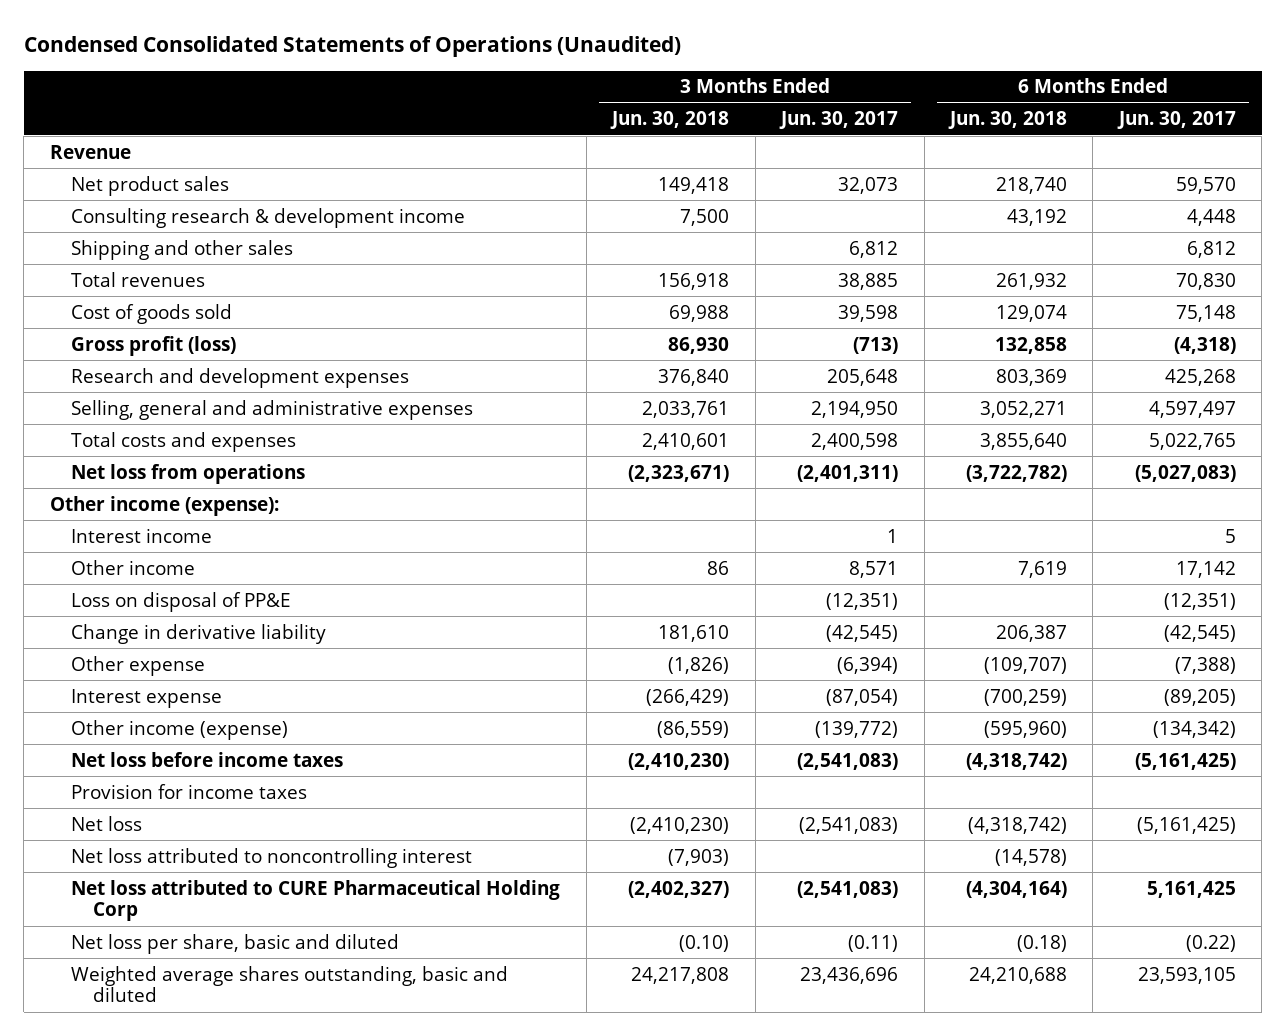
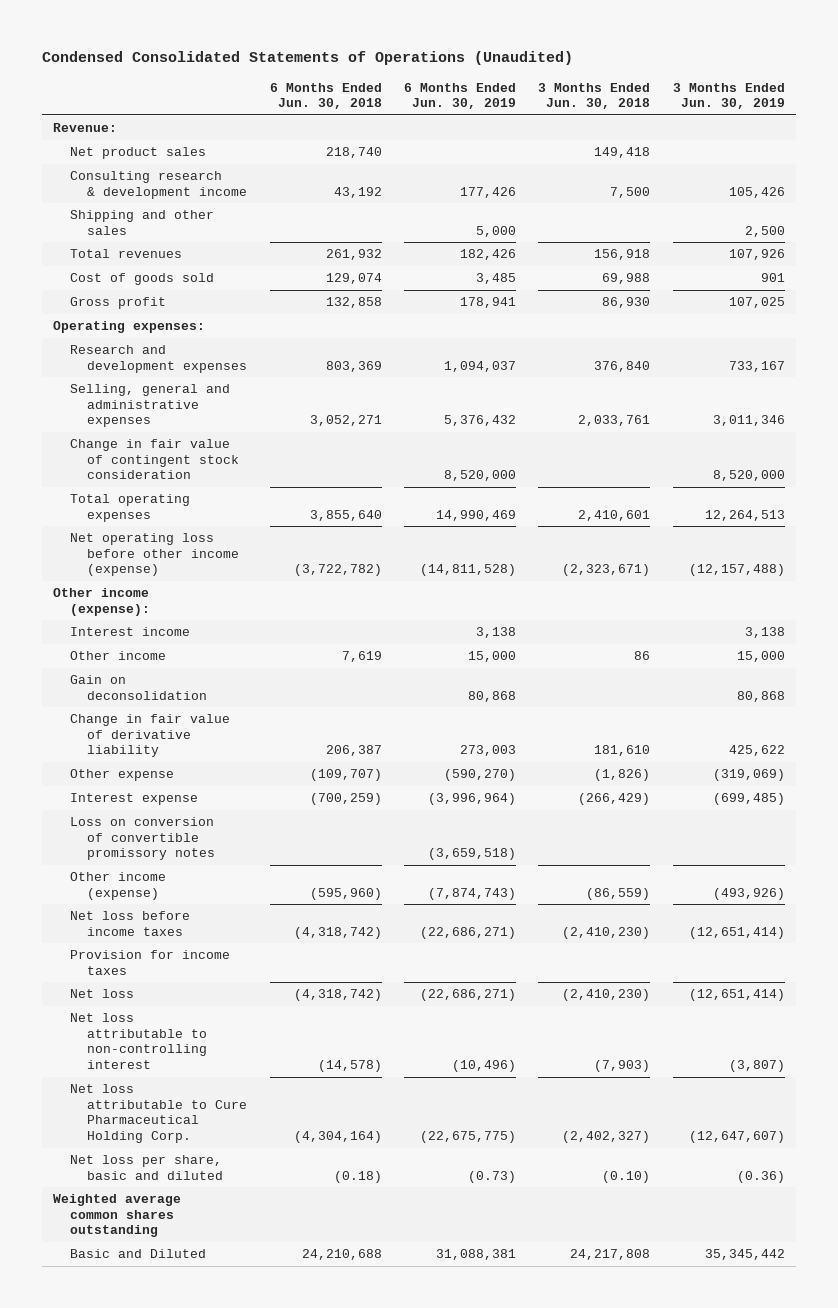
[779,111,899,130] Jun. 30, 2017 -> none
[1116,111,1236,130] Jun. 30, 2017 -> none
none -> [404,82,517,110] 6 Months Ended Jun. 30, 2019
none -> [672,82,785,110] 3 Months Ended Jun. 30, 2019
[49,144,131,159] Revenue -> [53,123,118,133] Revenue:
[71,335,237,356] Gross profit (loss) -> [70,297,167,310] Gross profit
none -> [53,321,206,334] Operating expenses:
none -> [70,439,240,480] Change in fair value of contingent stock consideration
[71,431,297,452] Total costs and expenses -> [70,494,191,522] Total operating expenses
[71,463,306,484] Net loss from operations -> [70,533,240,577] Net operating loss before other income (expense)
[71,591,292,612] Loss on disposal of PP&E -> none
none -> [70,675,208,700] Gain on deconsolidation
[71,623,327,644] Change in derivative liability -> [70,714,231,758] Change in fair value of derivative liability
none -> [70,817,216,861] Loss on conversion of convertible promissory notes
[71,847,473,868] Net loss attributed to noncontrolling interest -> [70,1013,208,1069] Net loss attributable to non-controlling interest
[71,879,561,922] Net loss attributed to CURE Pharmaceutical Holding Corp -> [70,1084,248,1143] Net loss attributable to Cure Pharmaceutical Holding Corp.
none -> [53,1194,182,1238] Weighted average common shares outstanding
[71,965,509,1003] Weighted average shares outstanding, basic and diluted -> [70,1249,207,1259] Basic and Diluted

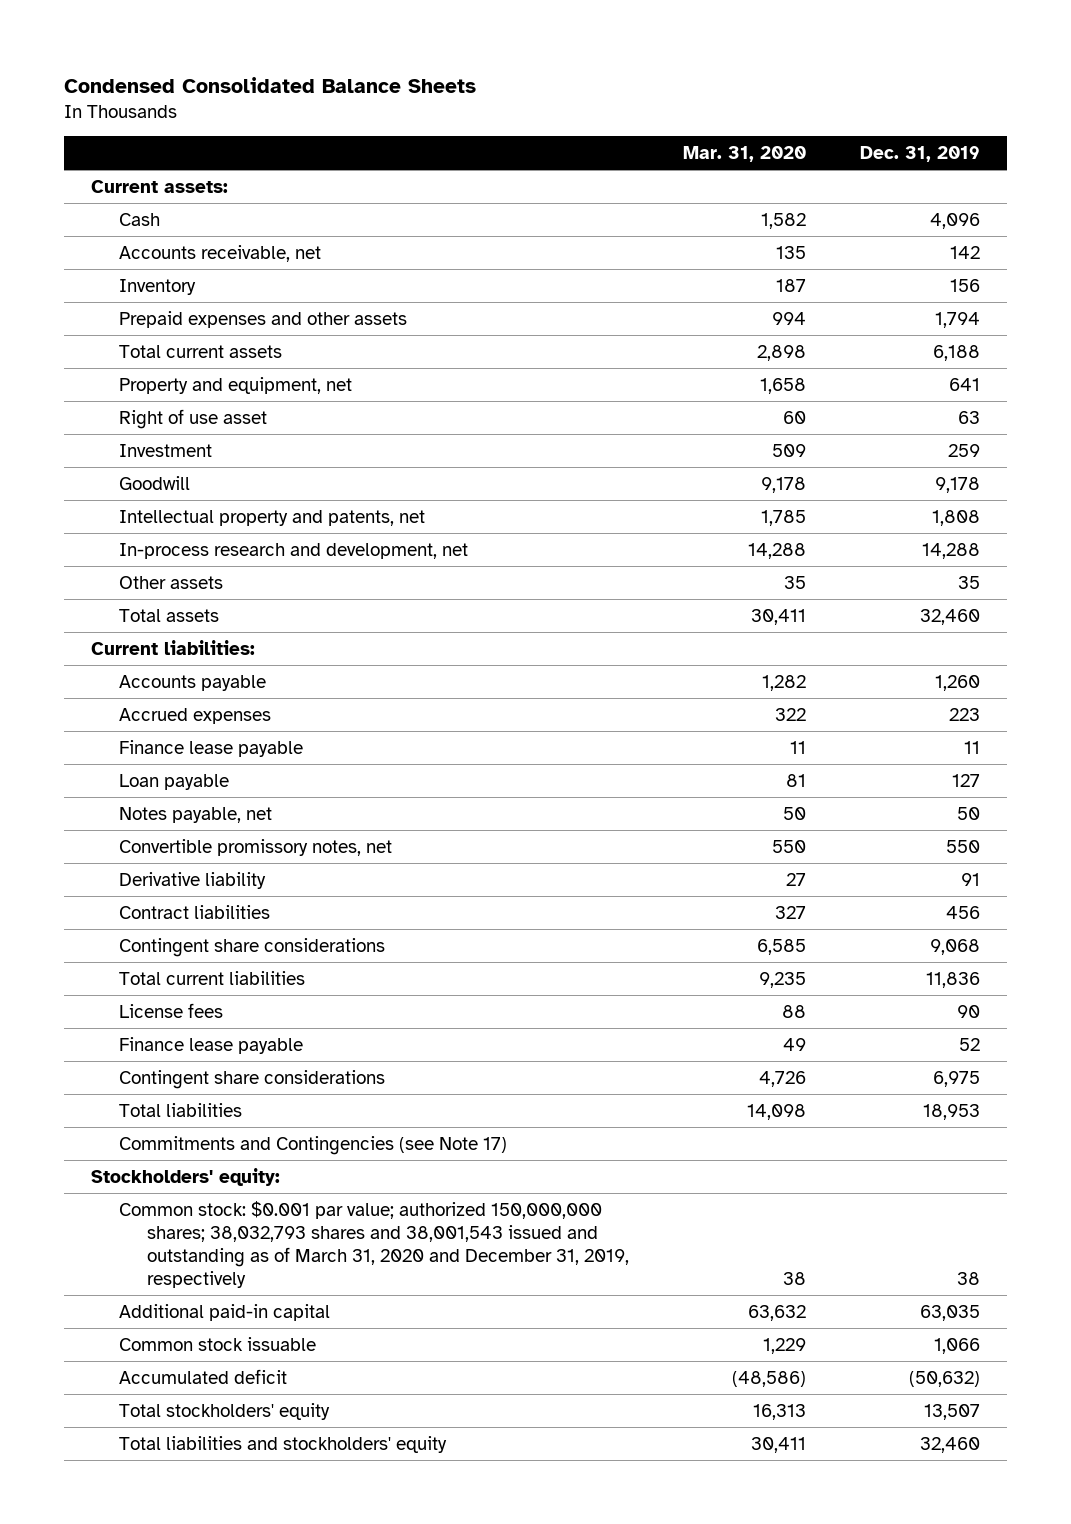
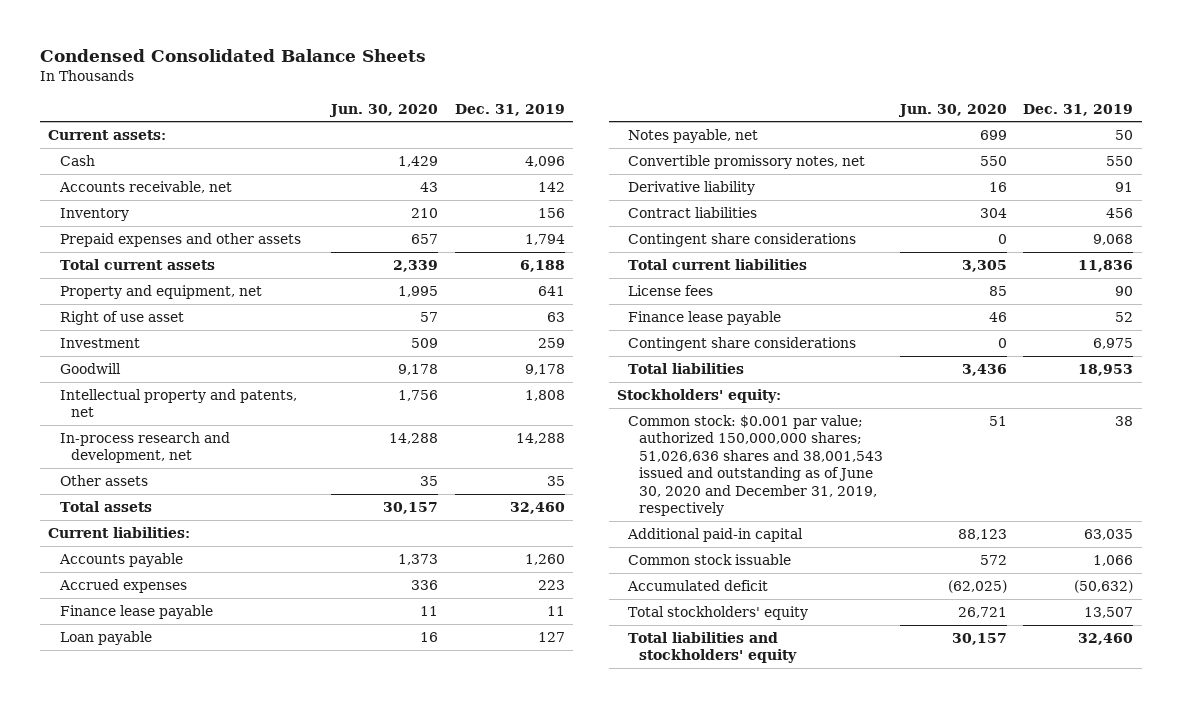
[682,146,806,163] Mar. 31, 2020 -> none
none -> [329,103,439,117] Jun. 30, 2020
[119,1135,508,1155] Commitments and Contingencies (see Note 17) -> none
[119,1200,629,1289] Common stock: $0.001 par value; authorized 150,000,000 shares; 38,032,793 shares and 38,001,543 issued and outstanding as of March 31, 2020 and December 31, 2019, respectively -> [628,415,884,517] Common stock: $0.001 par value; authorized 150,000,000 shares; 51,026,636 shares and 38,001,543 issued and outstanding as of June 30, 2020 and December 31, 2019, respectively

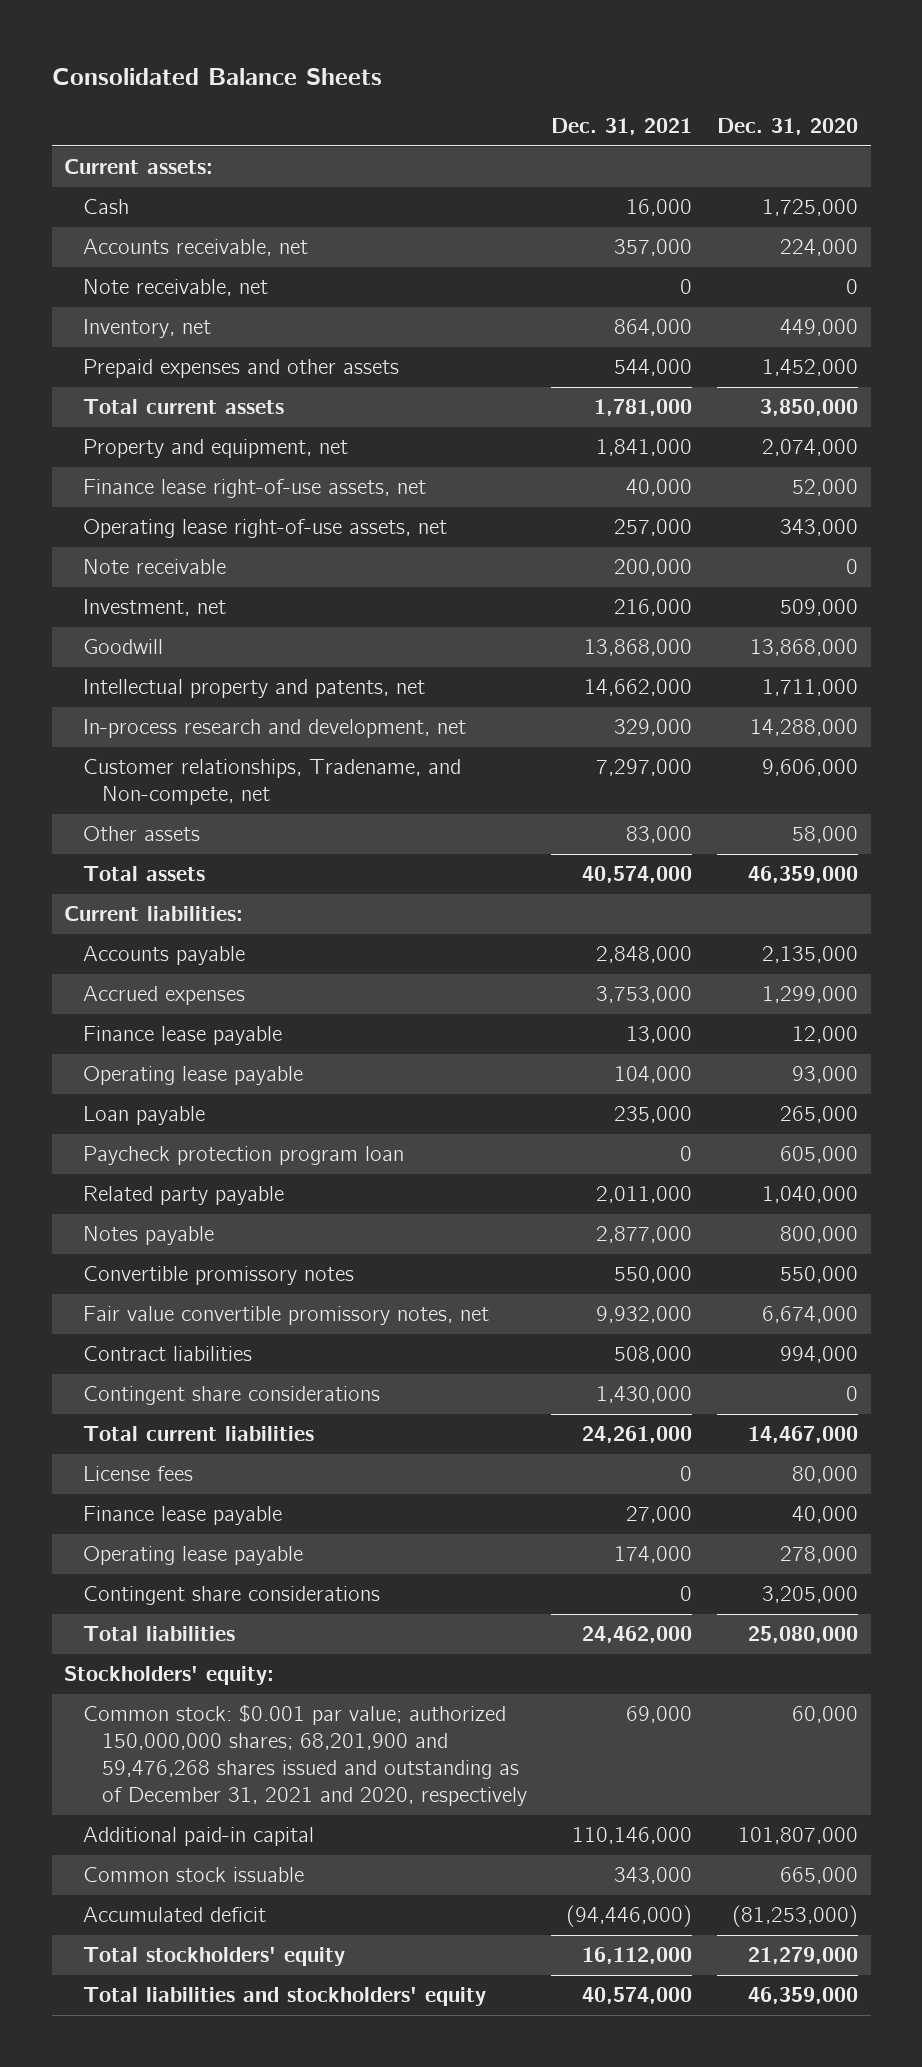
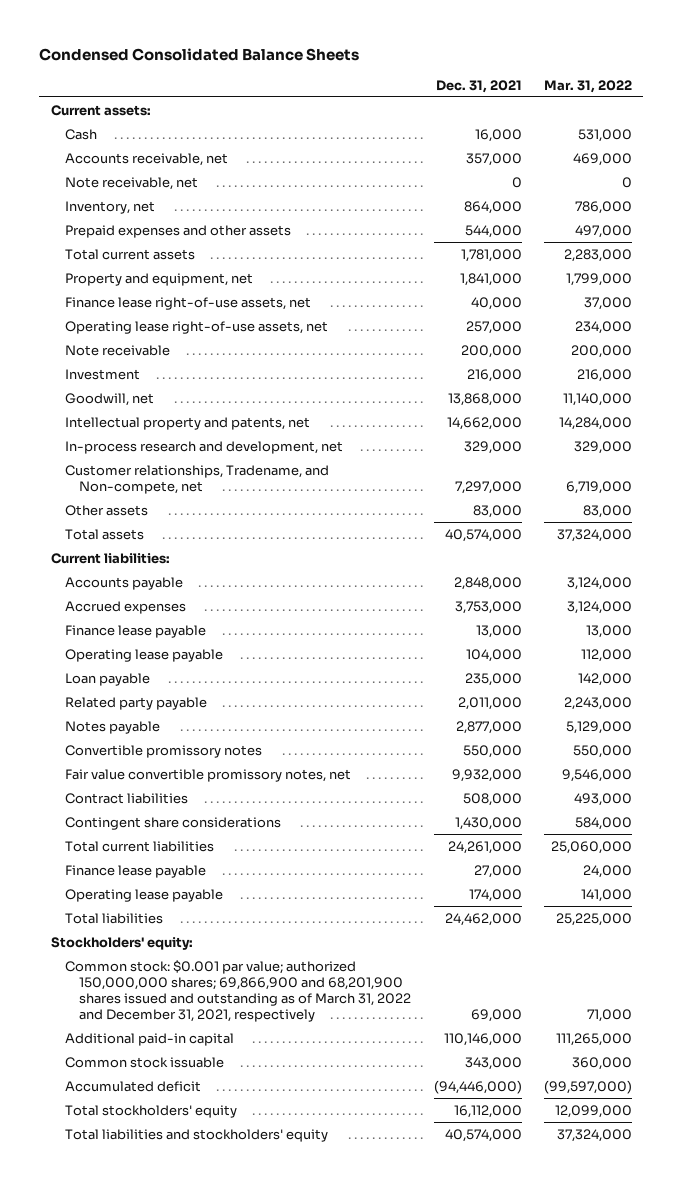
[51,67,382,85] Consolidated Balance Sheets -> [39,47,360,61] Condensed Consolidated Balance Sheets
[717,118,859,136] Dec. 31, 2020 -> none
none -> [543,79,632,93] Mar. 31, 2022
[82,599,226,617] Investment, net -> [65,368,141,380] Investment
[82,639,163,655] Goodwill -> [65,392,155,406] Goodwill, net
[82,1146,404,1166] Paycheck protection program loan -> none
[82,1466,193,1482] License fees -> none
[82,1586,380,1606] Contingent share considerations -> none
[82,1704,527,1806] Common stock: $0.001 par value; authorized 150,000,000 shares; 68,201,900 and 59,476,268 shares issued and outstanding as of December 31, 2021 and 2020, respectively -> [65,959,412,1023] Common stock: $0.001 par value; authorized 150,000,000 shares; 69,866,900 and 68,201,900 shares issued and outstanding as of March 31, 2022 and December 31, 2021, respectively

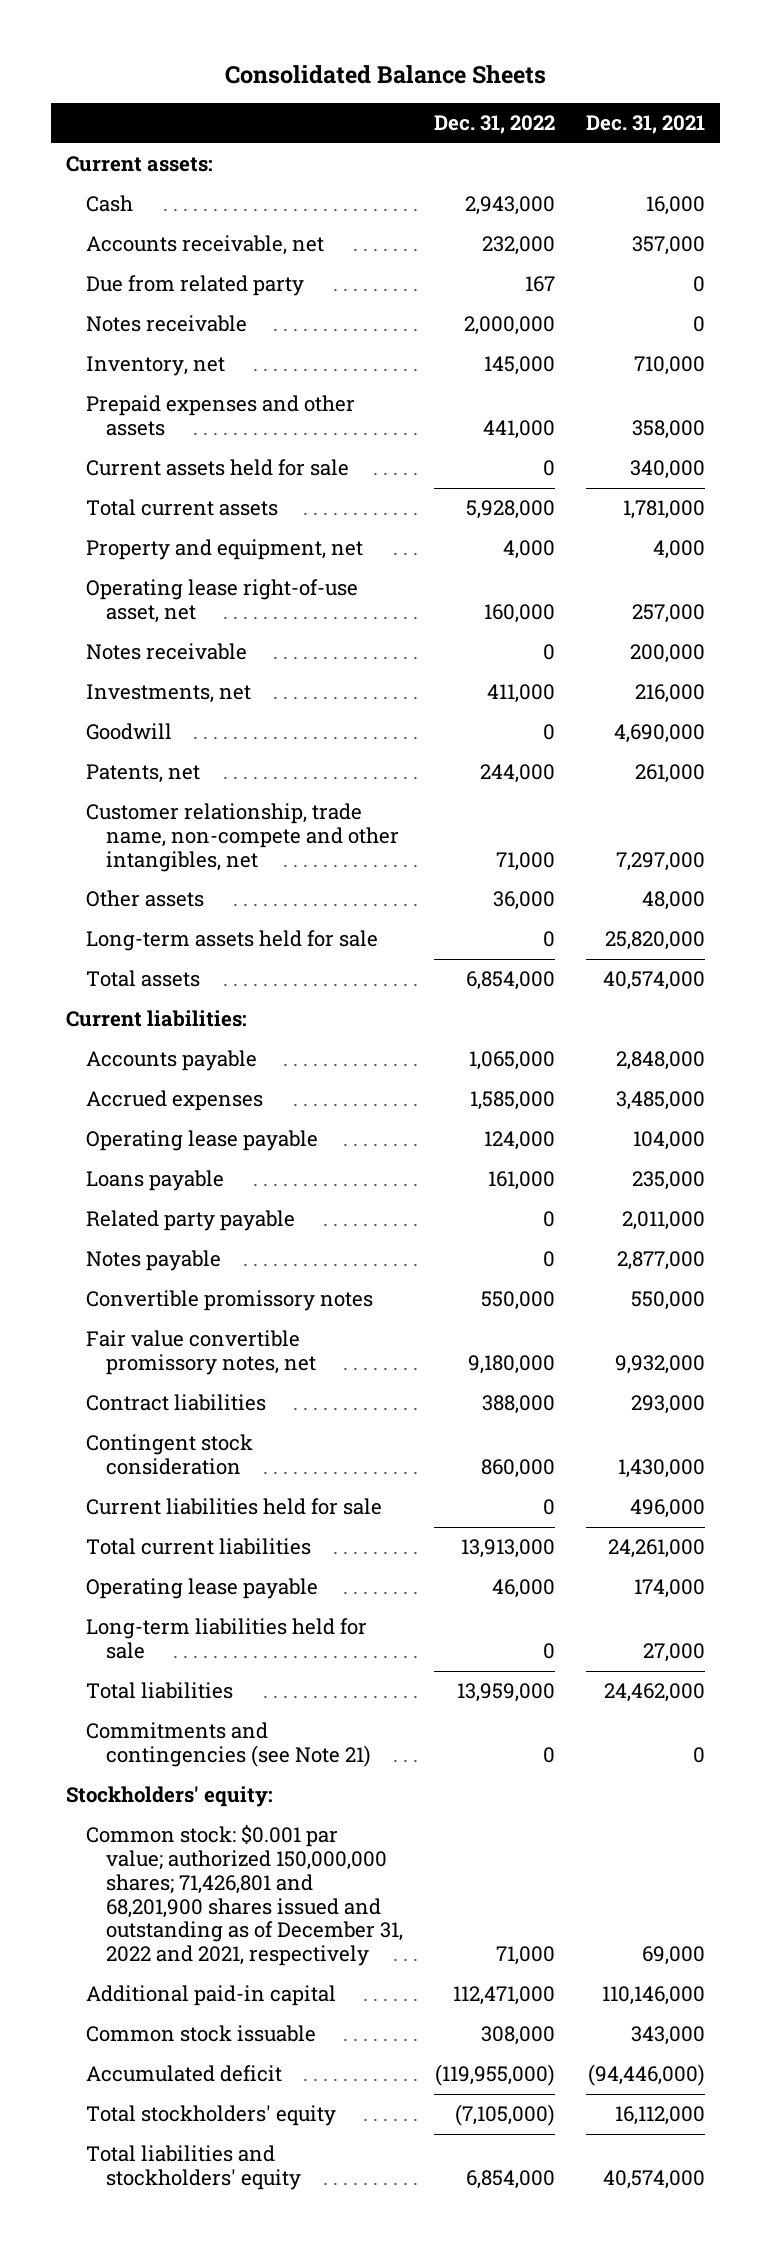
[39,47,360,61] Condensed Consolidated Balance Sheets -> [224,64,546,84] Consolidated Balance Sheets
[543,79,632,93] Mar. 31, 2022 -> none
none -> [433,115,555,135] Dec. 31, 2022
none -> [86,275,305,297] Due from related party
[65,176,199,190] Note receivable, net -> [86,315,248,333] Notes receivable
[463,200,522,214] 864,000 -> [633,356,705,376] 710,000
[464,224,522,238] 544,000 -> [631,420,705,440] 358,000
none -> [86,459,350,477] Current assets held for sale
[65,296,312,310] Finance lease right-of-use assets, net -> none
[65,440,344,454] In-process research and development, net -> none
[459,272,522,286] 1,841,000 -> [652,540,705,560] 4,000
[65,320,329,334] Operating lease right-of-use assets, net -> [86,579,359,624] Operating lease right-of-use asset, net
[65,344,171,356] Note receivable -> [86,643,248,661] Notes receivable
[65,368,141,380] Investment -> [86,684,252,704] Investments, net
[65,392,155,406] Goodwill, net -> [86,723,173,741] Goodwill
[447,392,522,406] 13,868,000 -> [613,724,705,744] 4,690,000
[65,416,311,430] Intellectual property and patents, net -> [86,764,201,784] Patents, net
[446,416,522,430] 14,662,000 -> [634,764,705,784] 261,000
[65,464,330,494] Customer relationships, Tradename, and Non-compete, net -> [86,803,399,872] Customer relationship, trade name, non-compete and other intangibles, net
[472,504,522,518] 83,000 -> [641,891,705,911] 48,000
none -> [86,930,379,952] Long-term assets held for sale
[65,624,207,638] Finance lease payable -> none
[454,600,522,614] 3,753,000 -> [615,1091,705,1111] 3,485,000
[65,672,151,686] Loan payable -> [86,1170,225,1192] Loans payable
[462,792,522,806] 508,000 -> [630,1395,705,1415] 293,000
[65,816,282,830] Contingent share considerations -> [86,1434,254,1476] Contingent stock consideration
none -> [86,1498,383,1516] Current liabilities held for sale
[65,864,207,878] Finance lease payable -> none
none -> [86,1618,368,1660] Long-term liabilities held for sale
none -> [86,1722,371,1768] Commitments and contingencies (see Note 21)
[65,959,412,1023] Common stock: $0.001 par value; authorized 150,000,000 shares; 69,866,900 and 68,201,900 shares issued and outstanding as of March 31, 2022 and December 31, 2021, respectively -> [86,1825,403,1967] Common stock: $0.001 par value; authorized 150,000,000 shares; 71,426,801 and 68,201,900 shares issued and outstanding as of December 31, 2022 and 2021, respectively

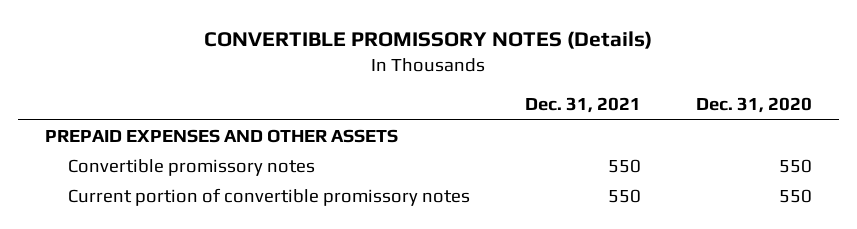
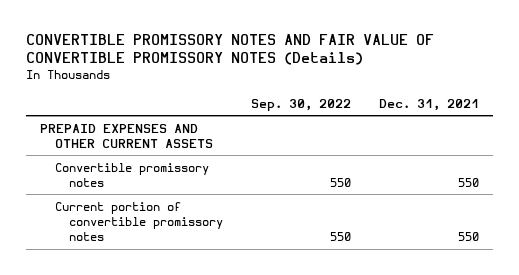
[204,31,653,50] CONVERTIBLE PROMISSORY NOTES (Details) -> [26,33,435,66] CONVERTIBLE PROMISSORY NOTES AND FAIR VALUE OF CONVERTIBLE PROMISSORY NOTES (Details)
[695,97,812,114] Dec. 31, 2020 -> none
none -> [250,98,351,111] Sep. 30, 2022
[45,129,399,144] PREPAID EXPENSES AND OTHER ASSETS -> [40,123,213,148] PREPAID EXPENSES AND OTHER CURRENT ASSETS

